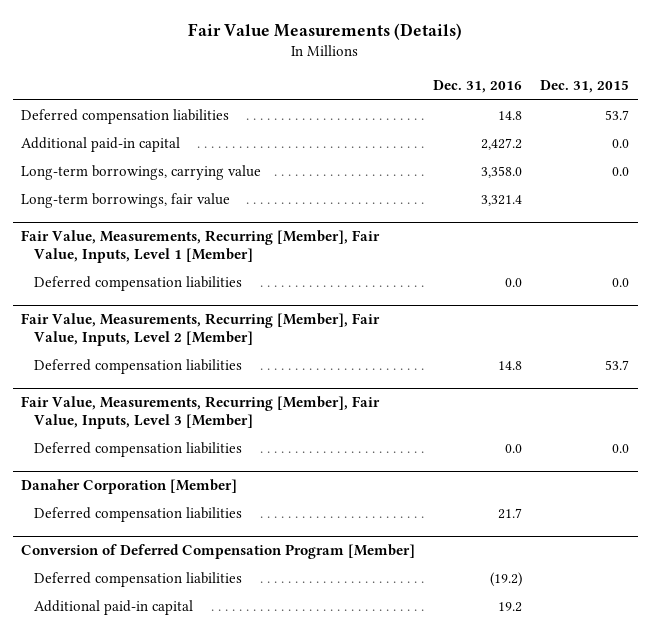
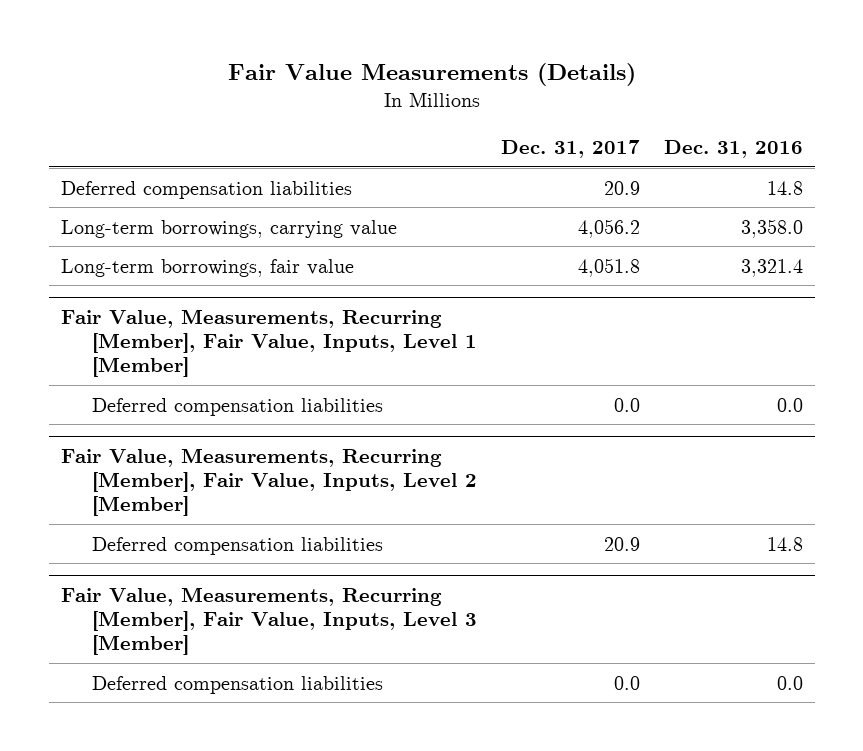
[539,80,629,94] Dec. 31, 2015 -> none
none -> [501,140,641,159] Dec. 31, 2017
[21,137,181,153] Additional paid-in capital -> none
[21,479,238,495] Danaher Corporation [Member] -> none
[33,507,242,523] Deferred compensation liabilities -> none
[21,544,416,560] Conversion of Deferred Compensation Program [Member] -> none
[33,572,242,588] Deferred compensation liabilities -> none
[33,600,193,616] Additional paid-in capital -> none

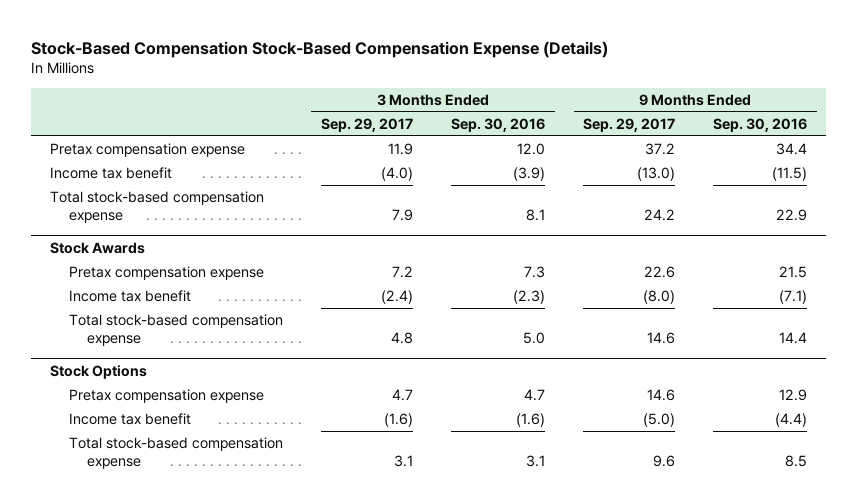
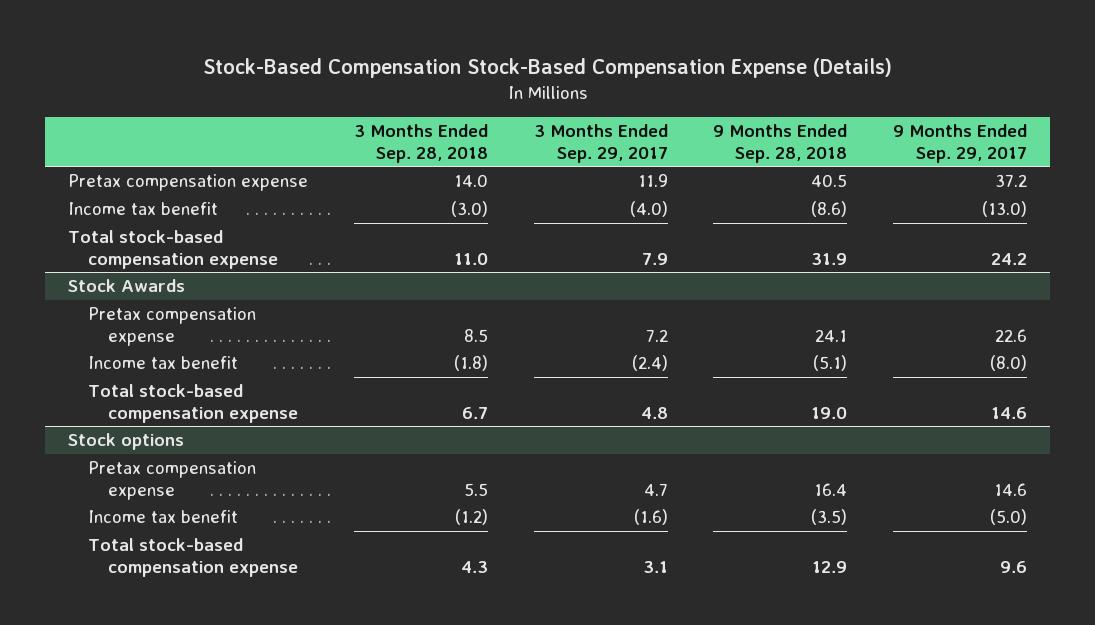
[450,117,545,132] Sep. 30, 2016 -> none
[713,117,808,132] Sep. 30, 2016 -> none
none -> [353,124,488,163] 3 Months Ended Sep. 28, 2018
none -> [713,124,848,163] 9 Months Ended Sep. 28, 2018
[50,365,148,380] Stock Options -> [68,433,185,451] Stock options

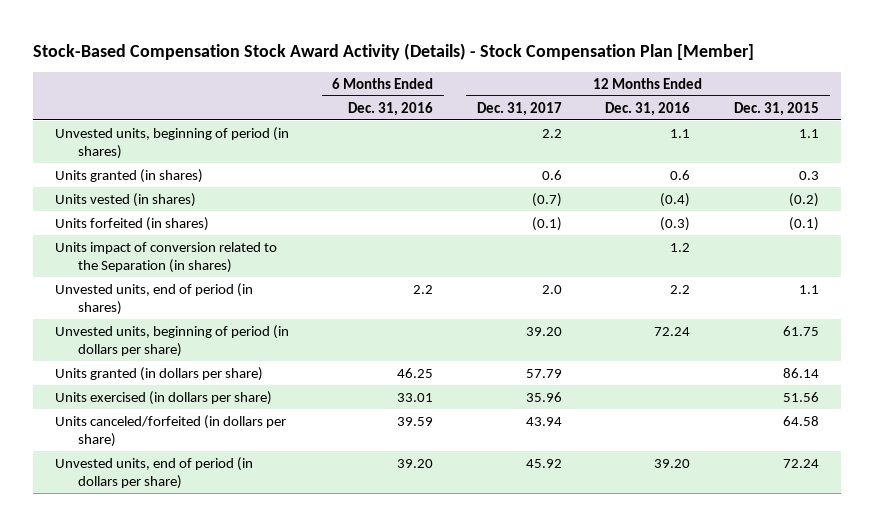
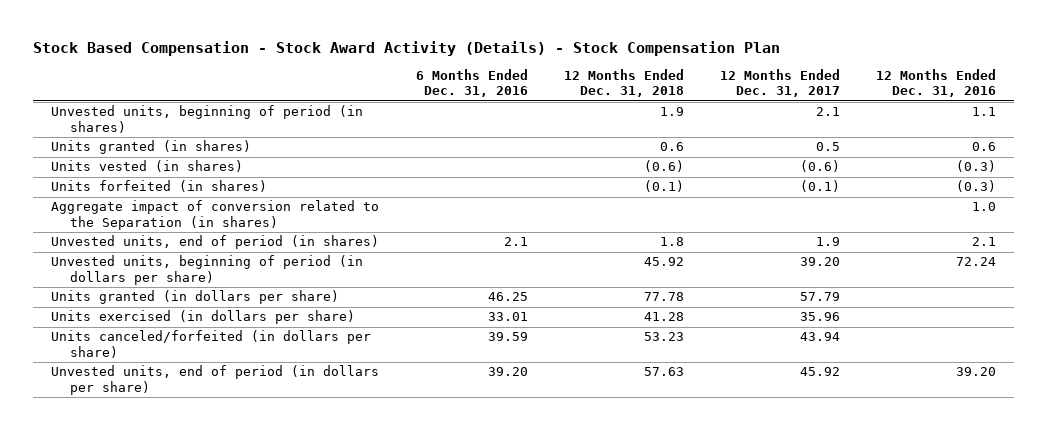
[33,42,755,60] Stock-Based Compensation Stock Award Activity (Details) - Stock Compensation Plan [Member] -> [33,40,781,56] Stock Based Compensation - Stock Award Activity (Details) - Stock Compensation Plan
[733,101,819,116] Dec. 31, 2015 -> none
none -> [563,68,684,98] 12 Months Ended Dec. 31, 2018
[541,128,562,138] 2.2 -> [816,107,841,117] 2.1
[541,169,562,180] 0.6 -> [816,142,841,152] 0.5
[531,192,562,207] (0.7) -> [800,160,841,173] (0.6)
[660,192,691,207] (0.4) -> [956,160,997,173] (0.3)
[54,241,277,273] Units impact of conversion related to the Separation (in shares) -> [51,200,380,230] Aggregate impact of conversion related to the Separation (in shares)
[670,242,691,252] 1.2 -> [972,202,997,212] 1.0
[413,284,434,294] 2.2 -> [503,237,528,247] 2.1
[541,284,562,294] 2.0 -> [816,237,841,247] 1.9
[670,284,691,294] 2.2 -> [972,237,997,247] 2.1

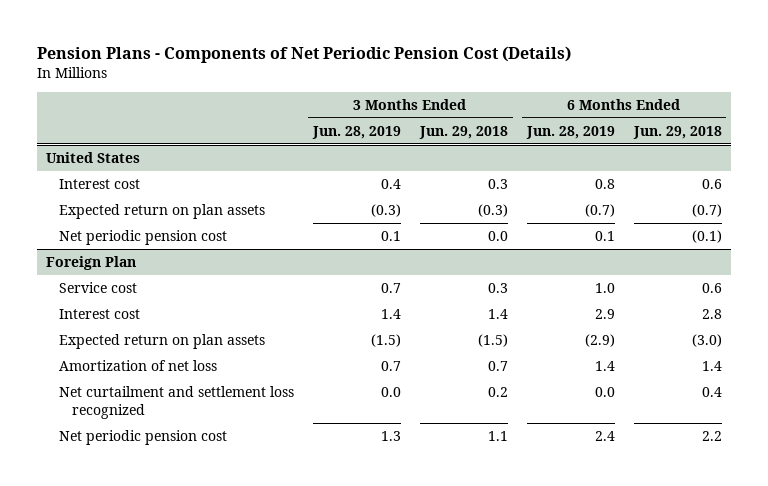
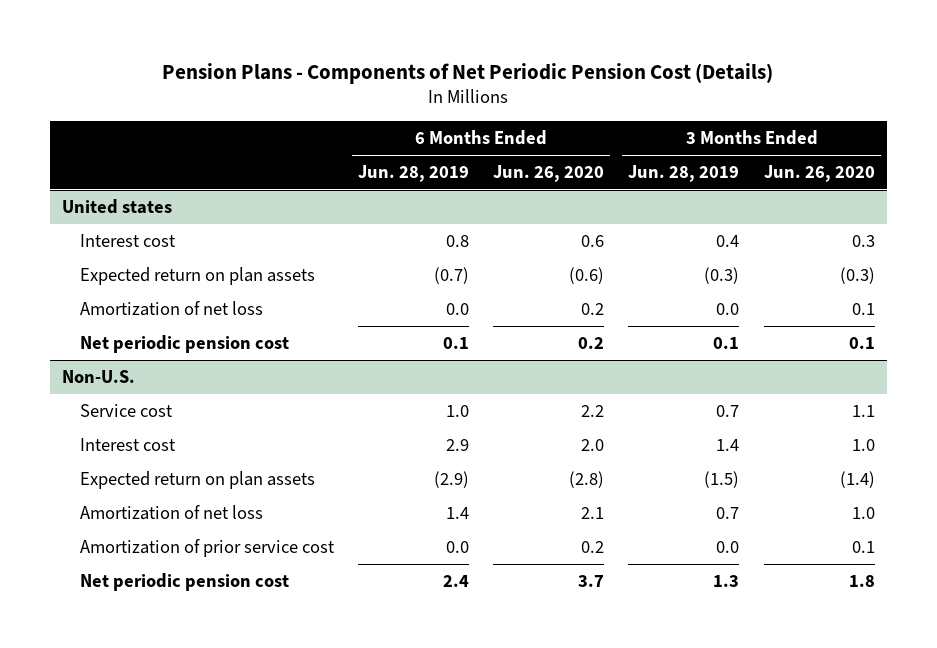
[418,125,508,139] Jun. 29, 2018 -> none
[632,125,722,139] Jun. 29, 2018 -> none
none -> [493,165,605,183] Jun. 26, 2020
none -> [763,165,875,183] Jun. 26, 2020
[46,151,141,163] United States -> [62,198,173,214] United states
none -> [79,300,263,316] Amortization of net loss
[46,255,137,270] Foreign Plan -> [62,369,136,383] Non-U.S.
[59,385,295,419] Net curtailment and settlement loss recognized -> none
none -> [79,538,335,557] Amortization of prior service cost

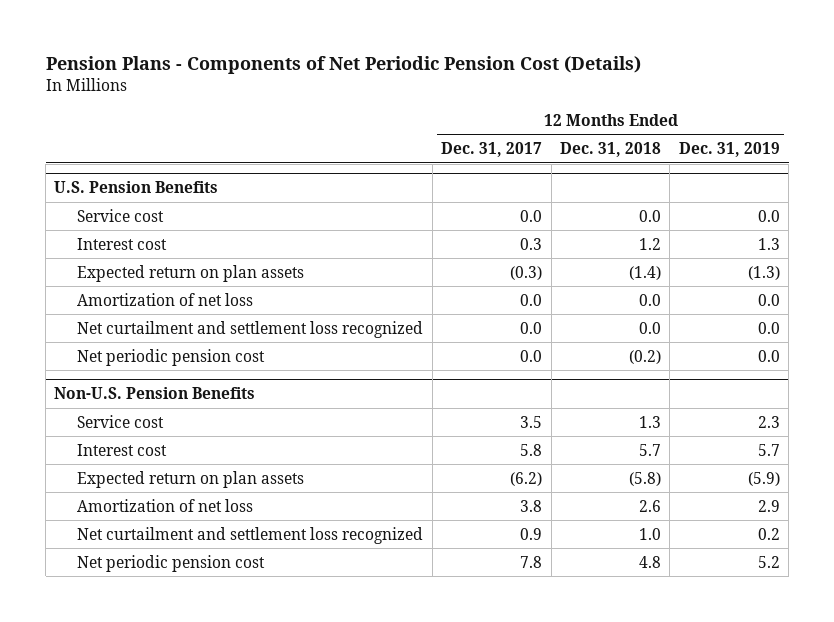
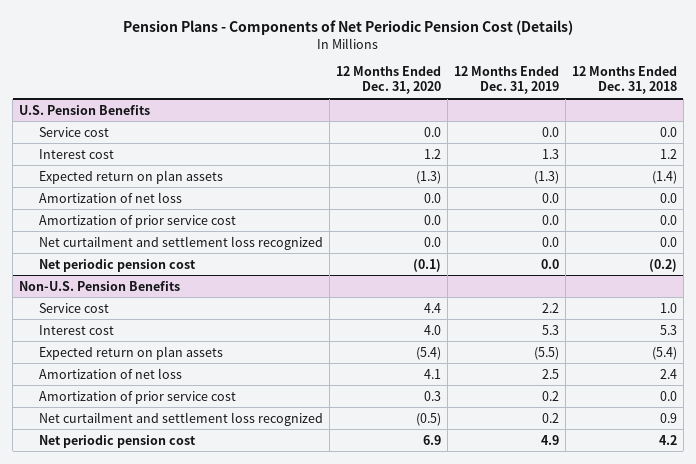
[441,142,543,158] Dec. 31, 2017 -> none
none -> [335,66,441,95] 12 Months Ended Dec. 31, 2020
none -> [38,214,236,228] Amortization of prior service cost
[639,415,662,428] 1.3 -> [659,302,677,313] 1.0
[757,415,780,428] 2.3 -> [541,302,559,313] 2.2
[639,443,662,456] 5.7 -> [659,324,677,335] 5.3
[757,443,780,456] 5.7 -> [541,324,559,335] 5.3
[629,471,662,486] (5.8) -> [651,346,677,360] (5.4)
[747,471,780,486] (5.9) -> [533,346,559,360] (5.5)
[639,499,662,512] 2.6 -> [659,368,677,379] 2.4
[757,499,780,512] 2.9 -> [541,368,559,379] 2.5
none -> [38,390,236,404] Amortization of prior service cost
[639,527,662,540] 1.0 -> [659,412,677,423] 0.9
[639,555,662,568] 4.8 -> [658,434,677,445] 4.2
[757,555,780,568] 5.2 -> [540,434,559,445] 4.9

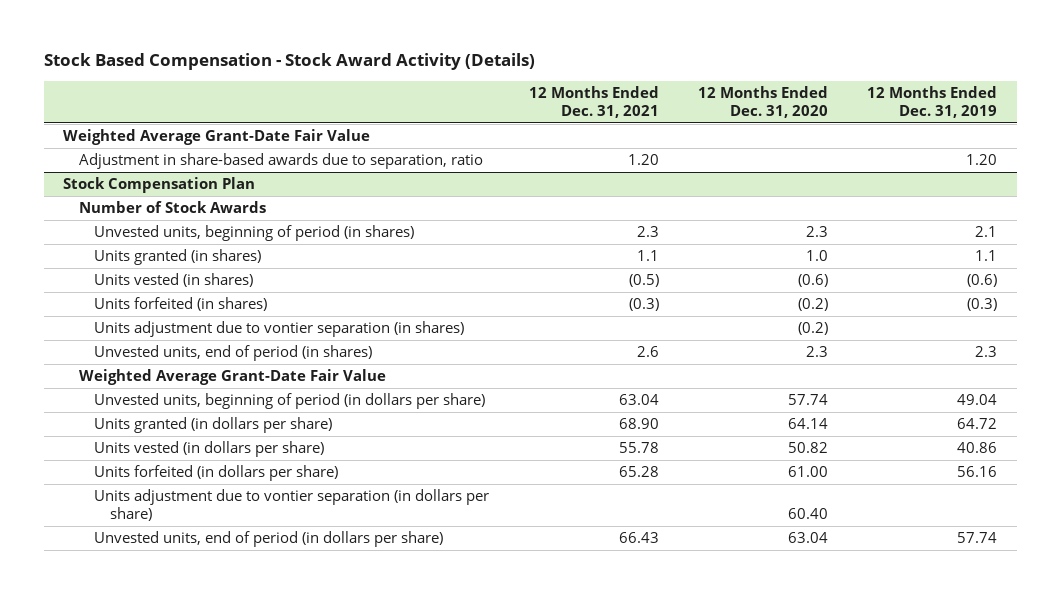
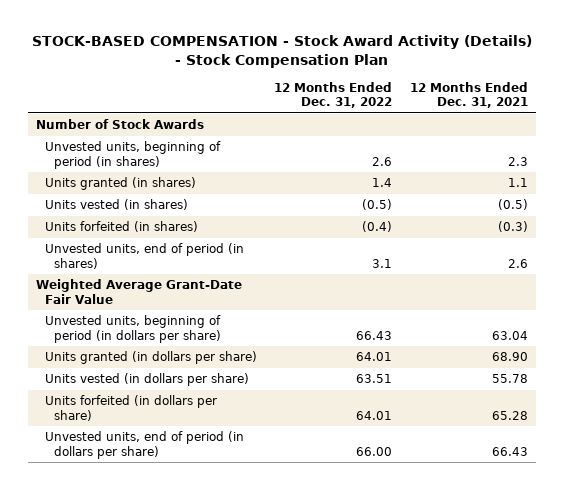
[43,53,535,71] Stock Based Compensation - Stock Award Activity (Details) -> [31,35,532,68] STOCK-BASED COMPENSATION - Stock Award Activity (Details) - Stock Compensation Plan
[697,85,828,118] 12 Months Ended Dec. 31, 2020 -> none
[867,85,998,118] 12 Months Ended Dec. 31, 2019 -> none
none -> [274,81,393,109] 12 Months Ended Dec. 31, 2022
[63,129,371,146] Weighted Average Grant-Date Fair Value -> none
[78,153,483,170] Adjustment in share-based awards due to separation, ratio -> none
[63,177,256,194] Stock Compensation Plan -> none
[94,321,465,338] Units adjustment due to vontier separation (in shares) -> none
[94,489,490,522] Units adjustment due to vontier separation (in dollars per share) -> none

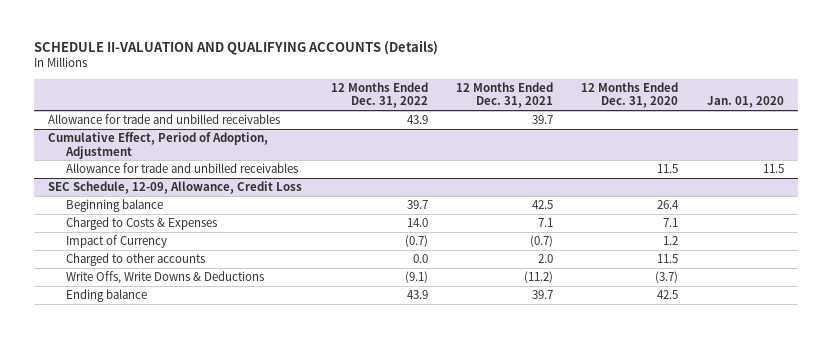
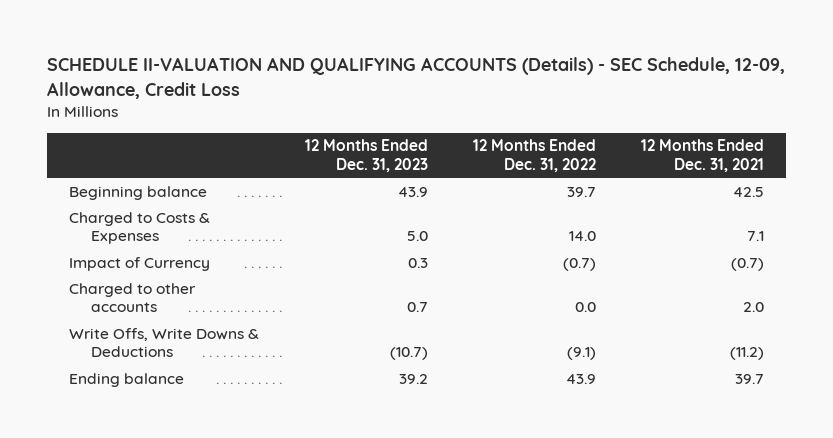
[34,39,439,55] SCHEDULE II-VALUATION AND QUALIFYING ACCOUNTS (Details) -> [46,57,785,99] SCHEDULE II-VALUATION AND QUALIFYING ACCOUNTS (Details) - SEC Schedule, 12-09, Allowance, Credit Loss
[581,81,679,109] 12 Months Ended Dec. 31, 2020 -> none
[706,96,784,109] Jan. 01, 2020 -> none
none -> [304,139,428,172] 12 Months Ended Dec. 31, 2023
[48,114,281,125] Allowance for trade and unbilled receivables -> none
[48,132,269,159] Cumulative Effect, Period of Adoption, Adjustment -> none
[65,163,298,174] Allowance for trade and unbilled receivables -> none
[48,181,303,195] SEC Schedule, 12-09, Allowance, Credit Loss -> none

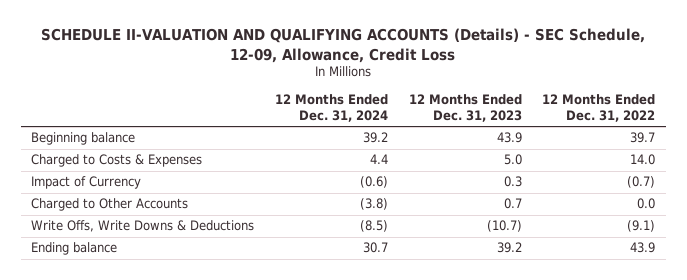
[640,139,764,172] 12 Months Ended Dec. 31, 2021 -> none
none -> [275,94,389,122] 12 Months Ended Dec. 31, 2024
[69,282,197,313] Charged to other accounts -> [31,198,189,212] Charged to Other Accounts

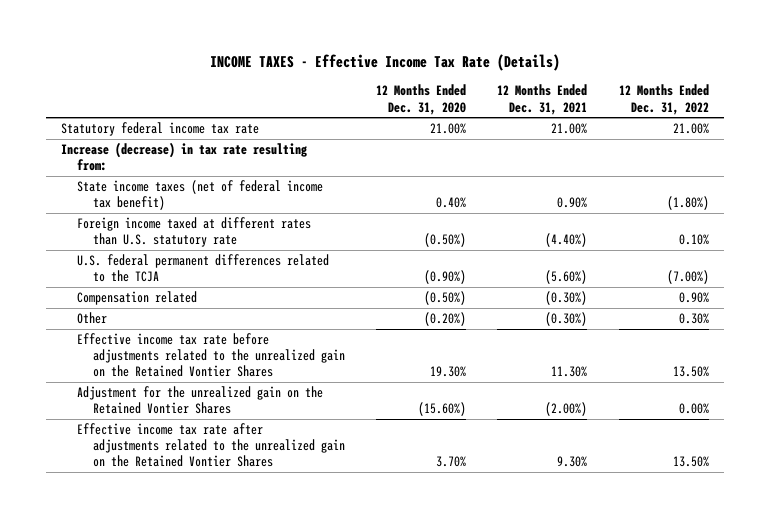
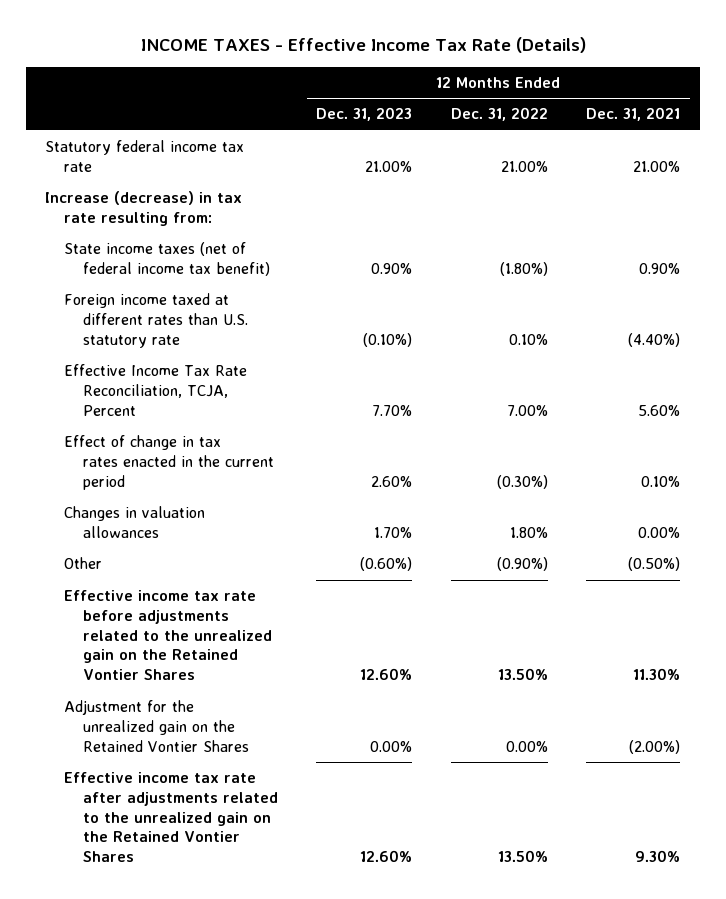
[376,84,467,115] 12 Months Ended Dec. 31, 2020 -> none
none -> [316,107,413,122] Dec. 31, 2023
[77,254,330,283] U.S. federal permanent differences related to the TCJA -> none
[77,291,198,306] Compensation related -> none
none -> [64,364,248,416] Effective Income Tax Rate Reconciliation, TCJA, Percent
none -> [64,435,274,490] Effect of change in tax rates enacted in the current period
none -> [64,506,206,538] Changes in valuation allowances
[545,312,588,327] (0.30%) -> [628,557,681,572] (0.50%)
[678,313,709,325] 0.30% -> [496,557,548,572] (0.90%)

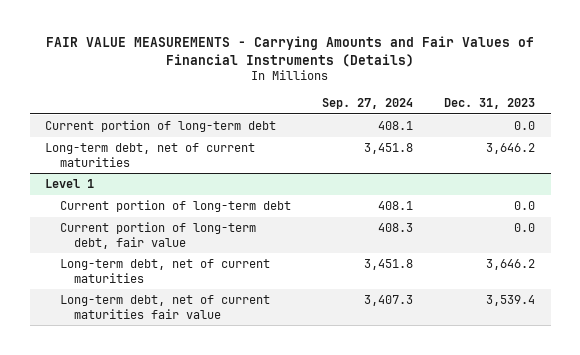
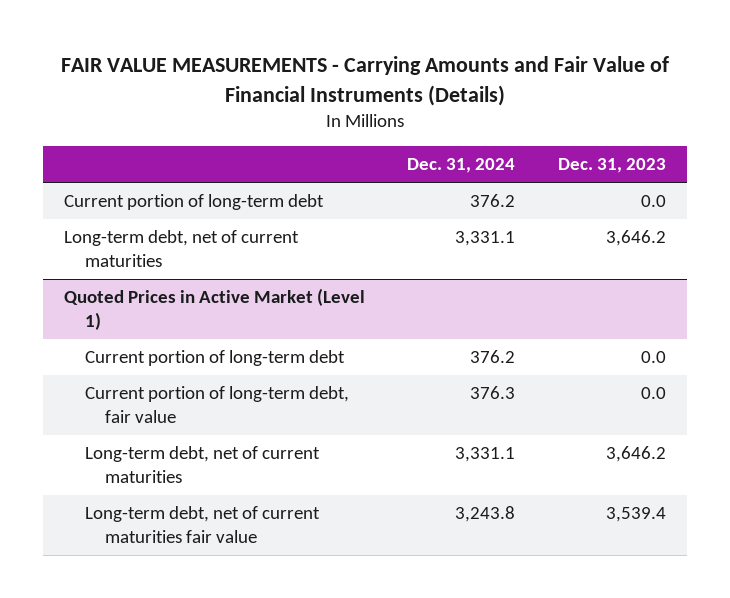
[46,36,535,68] FAIR VALUE MEASUREMENTS - Carrying Amounts and Fair Values of Financial Instruments (Details) -> [60,56,669,106] FAIR VALUE MEASUREMENTS - Carrying Amounts and Fair Value of Financial Instruments (Details)
[321,97,413,109] Sep. 27, 2024 -> none
none -> [407,158,516,174] Dec. 31, 2024
[45,179,95,189] Level 1 -> [64,288,366,331] Quoted Prices in Active Market (Level 1)

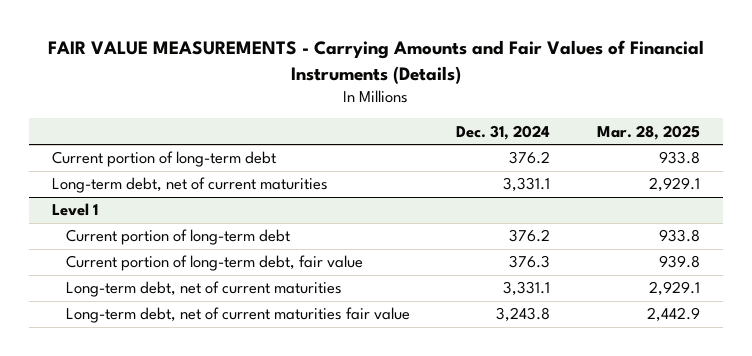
[60,56,669,106] FAIR VALUE MEASUREMENTS - Carrying Amounts and Fair Value of Financial Instruments (Details) -> [47,40,704,84] FAIR VALUE MEASUREMENTS - Carrying Amounts and Fair Values of Financial Instruments (Details)
[557,158,666,174] Dec. 31, 2023 -> none
none -> [596,124,700,140] Mar. 28, 2025
[64,288,366,331] Quoted Prices in Active Market (Level 1) -> [52,203,99,217] Level 1

